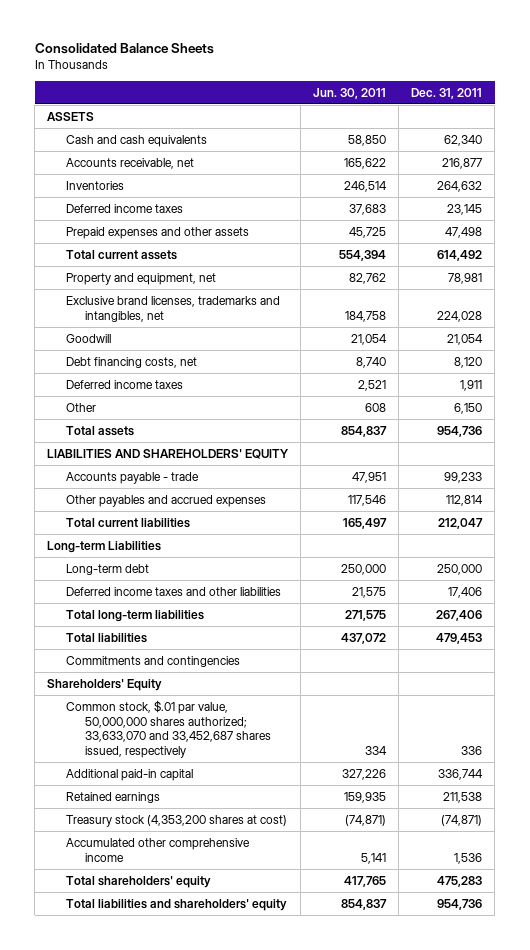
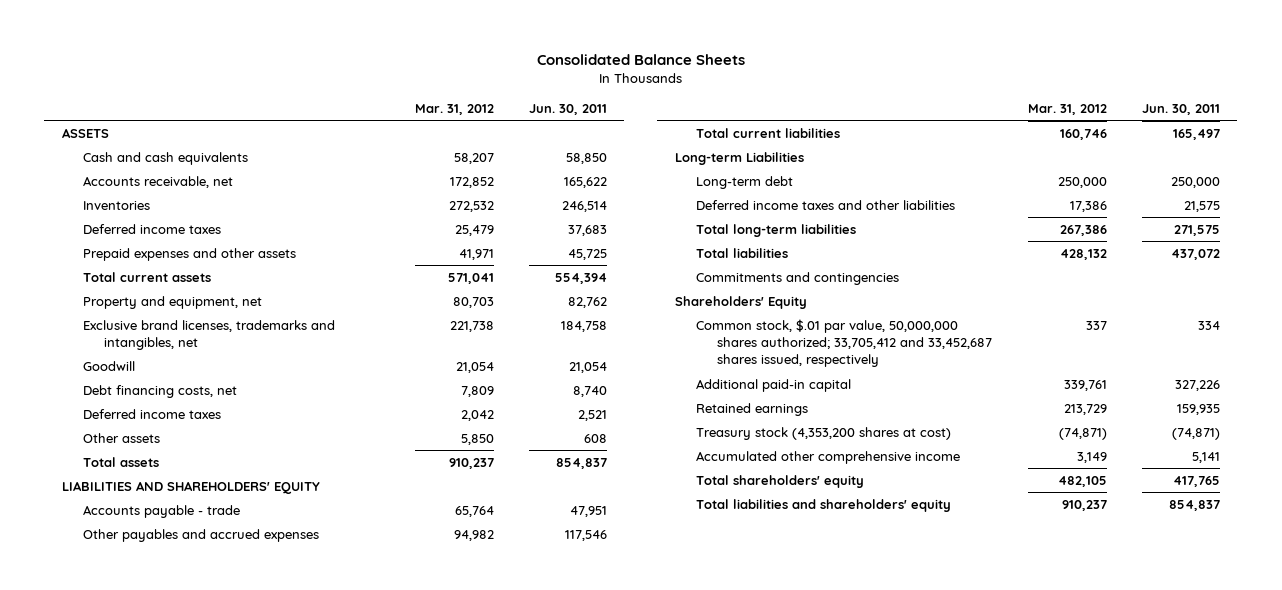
[411,87,483,99] Dec. 31, 2011 -> none
none -> [414,103,494,115] Mar. 31, 2012
[66,402,97,412] Other -> [83,432,161,443] Other assets
[66,699,271,759] Common stock, $.01 par value, 50,000,000 shares authorized; 33,633,070 and 33,452,687 shares issued, respectively -> [696,318,993,368] Common stock, $.01 par value, 50,000,000 shares authorized; 33,705,412 and 33,452,687 shares issued, respectively

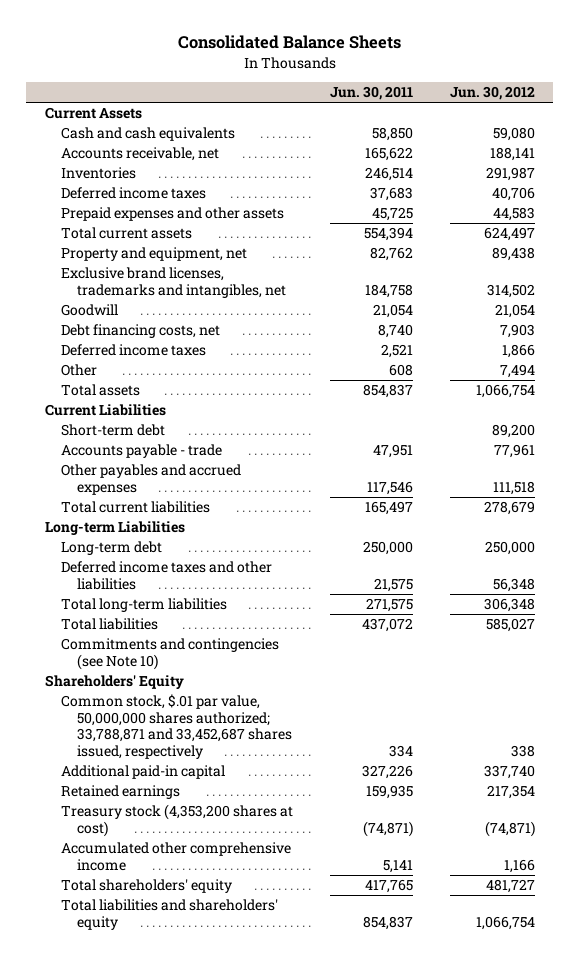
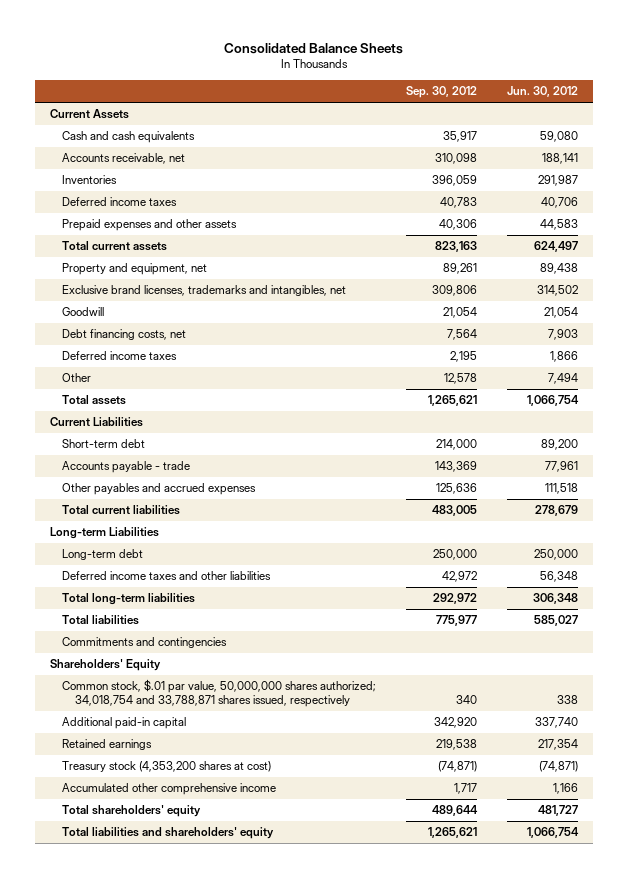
[329,86,413,101] Jun. 30, 2011 -> none
none -> [406,86,478,99] Sep. 30, 2012
[60,638,279,670] Commitments and contingencies (see Note 10) -> [62,637,228,649] Commitments and contingencies
[60,694,292,759] Common stock, $.01 par value, 50,000,000 shares authorized; 33,788,871 and 33,452,687 shares issued, respectively -> [62,679,377,708] Common stock, $.01 par value, 50,000,000 shares authorized; 34,018,754 and 33,788,871 shares issued, respectively

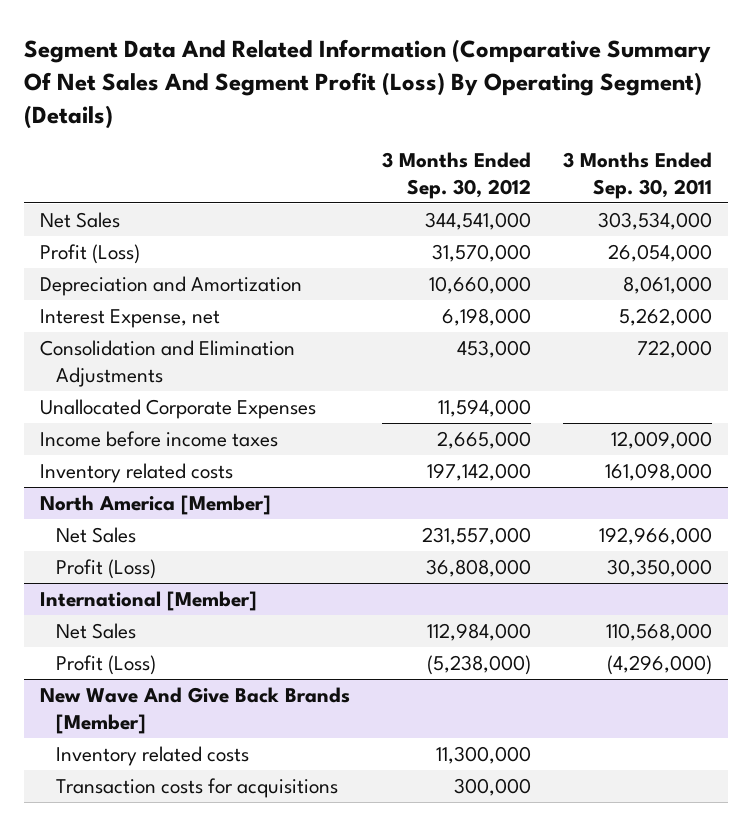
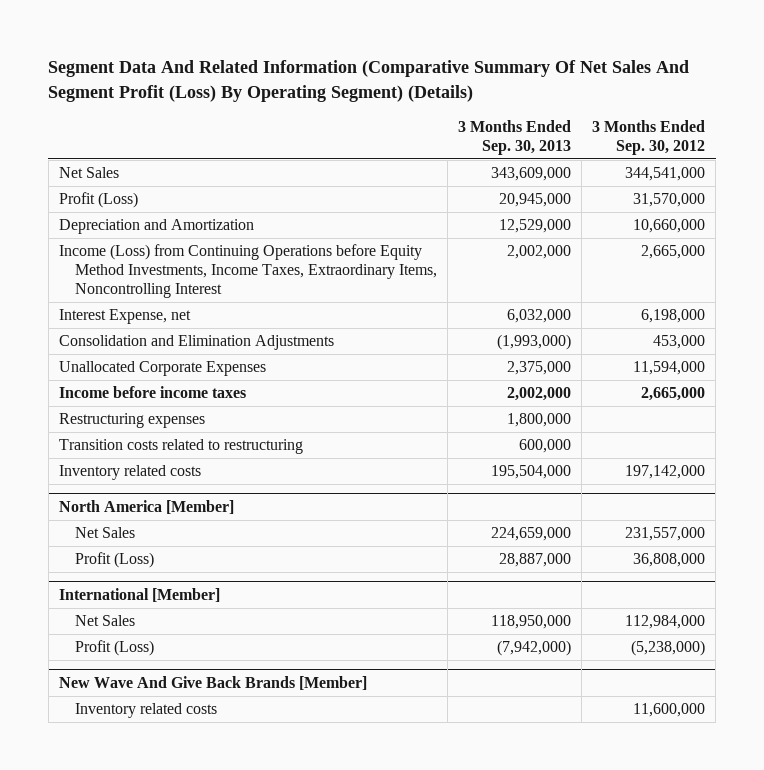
[563,151,713,199] 3 Months Ended Sep. 30, 2011 -> none
none -> [458,119,572,155] 3 Months Ended Sep. 30, 2013
none -> [59,244,437,299] Income (Loss) from Continuing Operations before Equity Method Investments, Income Taxes, Extraordinary Items, Noncontrolling Interest
none -> [59,413,206,429] Restructuring expenses
none -> [59,439,304,455] Transition costs related to restructuring
[56,778,339,799] Transaction costs for acquisitions -> none
[436,746,532,765] 11,300,000 -> [633,703,706,718] 11,600,000

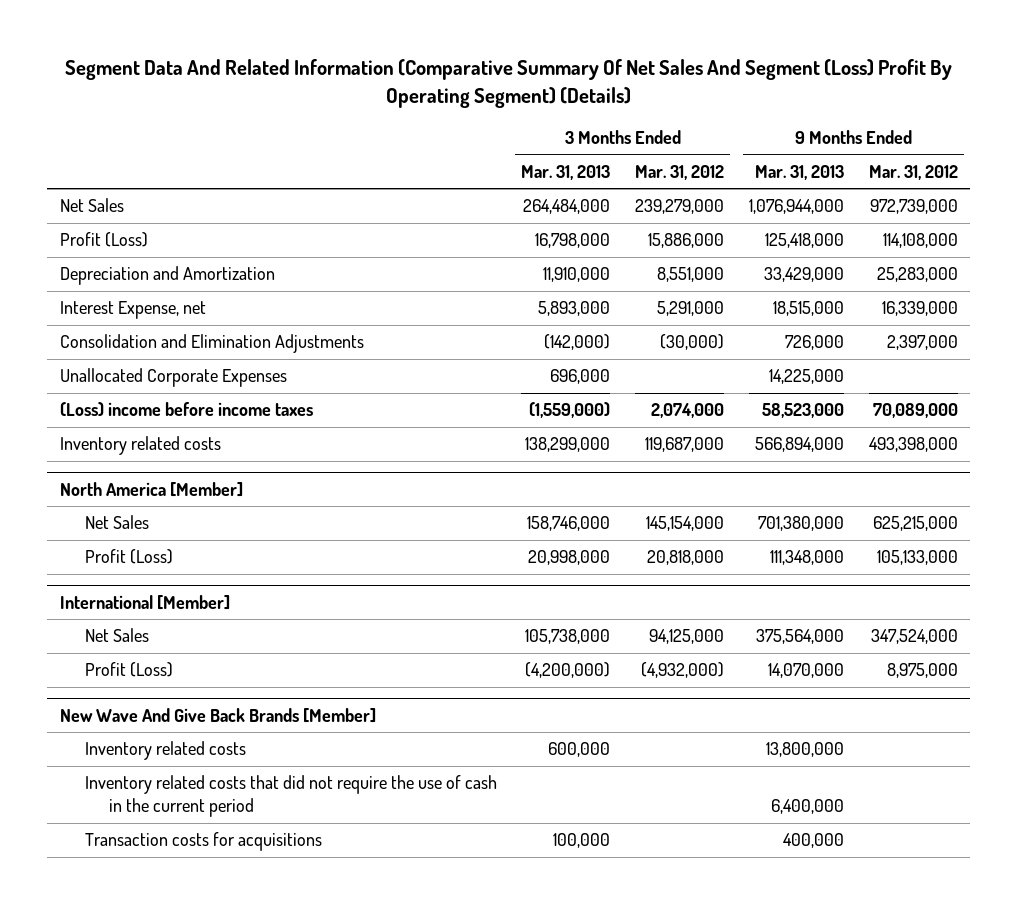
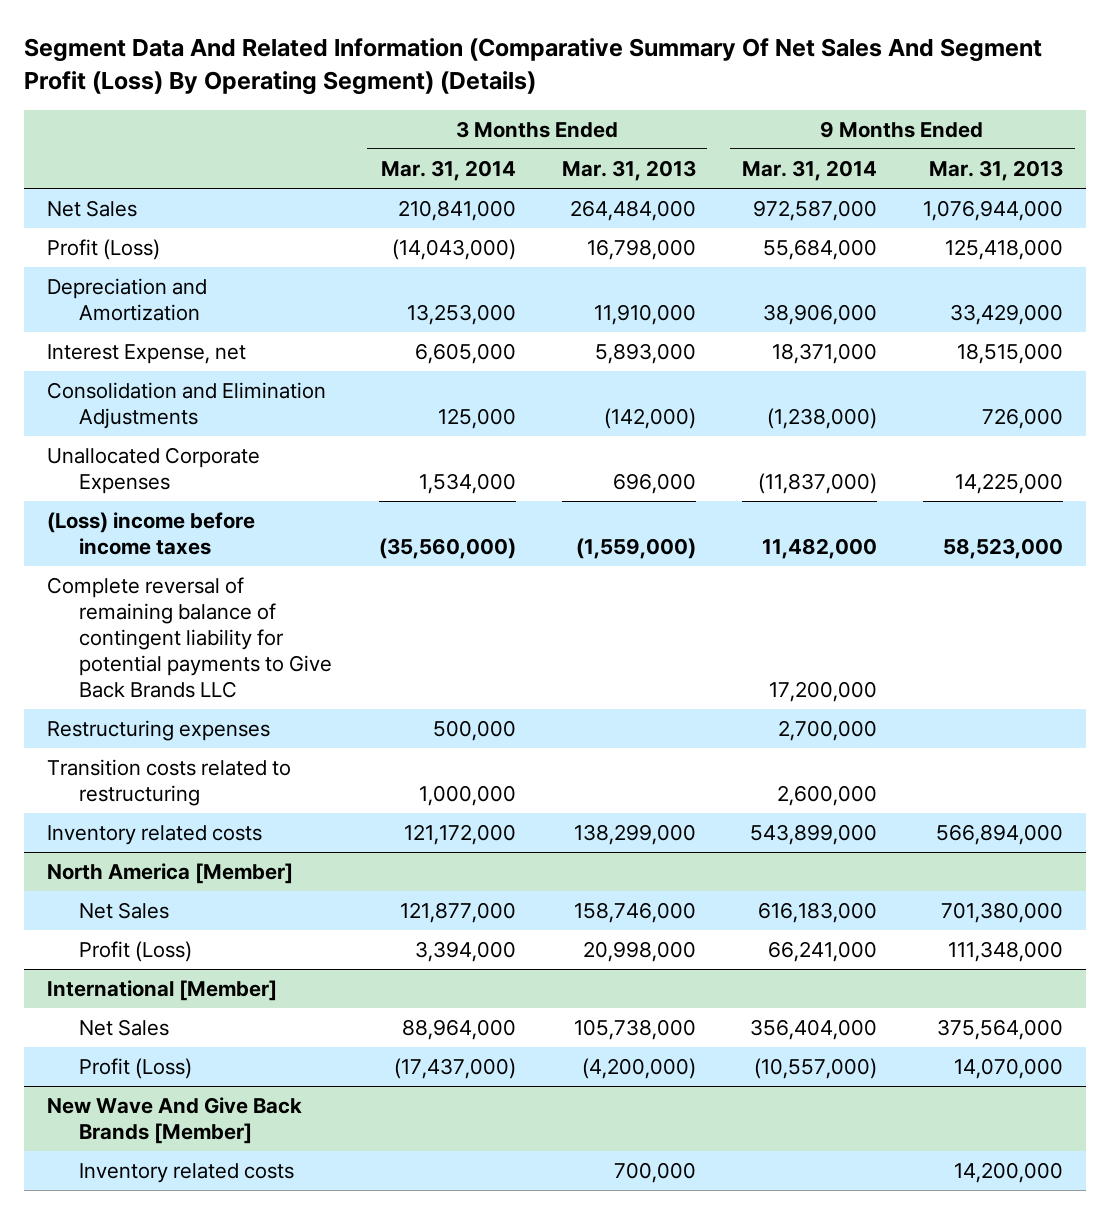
[64,59,952,109] Segment Data And Related Information (Comparative Summary Of Net Sales And Segment (Loss) Profit By Operating Segment) (Details) -> [23,38,1042,95] Segment Data And Related Information (Comparative Summary Of Net Sales And Segment Profit (Loss) By Operating Segment) (Details)
[635,165,725,181] Mar. 31, 2012 -> none
[868,165,958,181] Mar. 31, 2012 -> none
none -> [380,159,516,181] Mar. 31, 2014
none -> [741,159,877,181] Mar. 31, 2014
none -> [46,577,333,698] Complete reversal of remaining balance of contingent liability for potential payments to Give Back Brands LLC
none -> [46,720,270,742] Restructuring expenses
none -> [46,759,291,806] Transition costs related to restructuring
[84,775,497,818] Inventory related costs that did not require the use of cash in the current period -> none
[84,832,322,852] Transaction costs for acquisitions -> none
[548,742,611,758] 600,000 -> [613,1162,696,1184] 700,000
[766,742,845,758] 13,800,000 -> [954,1162,1064,1184] 14,200,000

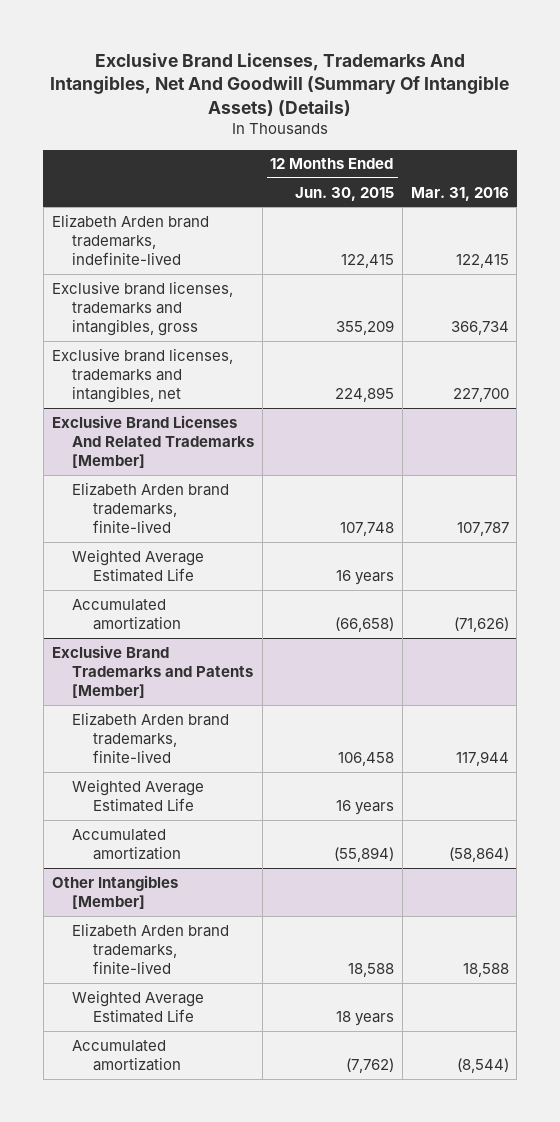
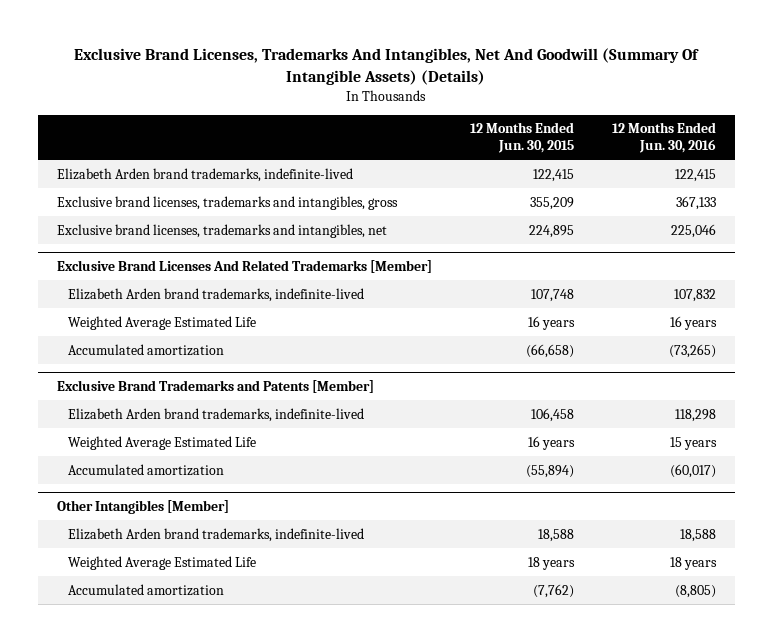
[410,186,509,201] Mar. 31, 2016 -> none
none -> [611,122,716,154] 12 Months Ended Jun. 30, 2016
[72,481,230,534] Elizabeth Arden brand trademarks, finite-lived -> [68,287,365,302] Elizabeth Arden brand trademarks, indefinite-lived
[72,711,230,764] Elizabeth Arden brand trademarks, finite-lived -> [68,407,365,422] Elizabeth Arden brand trademarks, indefinite-lived
[72,922,230,975] Elizabeth Arden brand trademarks, finite-lived -> [68,527,365,542] Elizabeth Arden brand trademarks, indefinite-lived

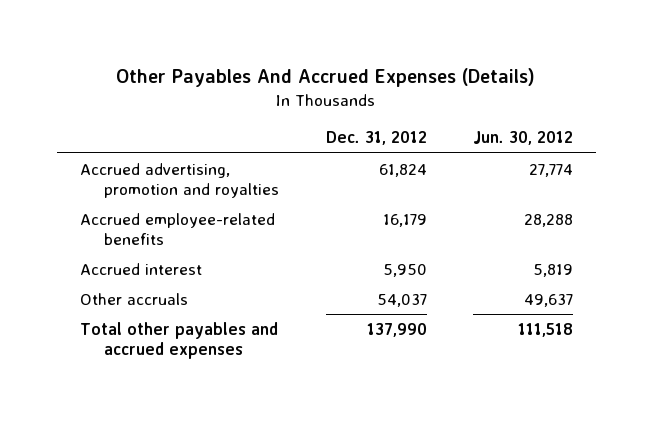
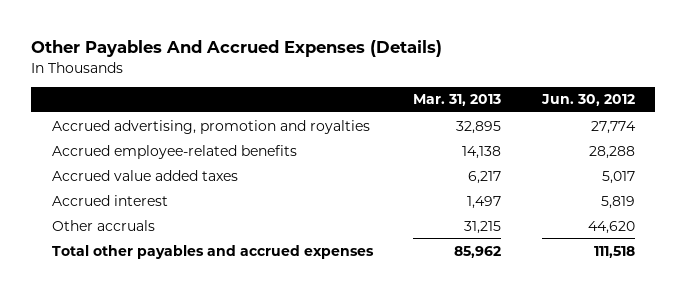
[325,131,427,146] Dec. 31, 2012 -> none
none -> [413,94,502,107] Mar. 31, 2013
none -> [51,169,238,181] Accrued value added taxes
[523,293,573,307] 49,637 -> [587,220,635,234] 44,620

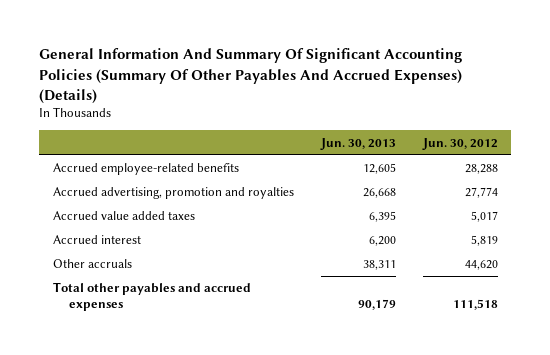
[31,40,443,58] Other Payables And Accrued Expenses (Details) -> [39,48,463,104] General Information And Summary Of Significant Accounting Policies (Summary Of Other Payables And Accrued Expenses) (Details)
[413,94,502,107] Mar. 31, 2013 -> none
none -> [319,137,396,150] Jun. 30, 2013
[51,119,370,134] Accrued advertising, promotion and royalties -> [52,187,294,200] Accrued advertising, promotion and royalties

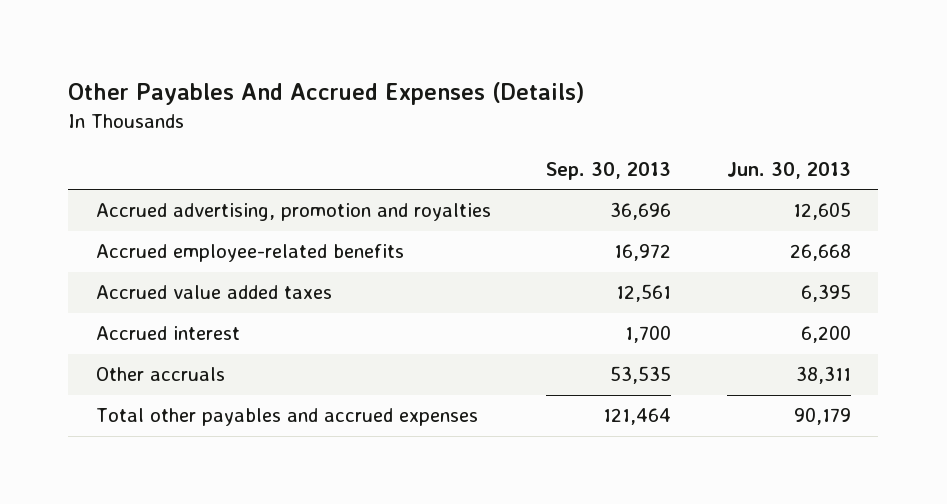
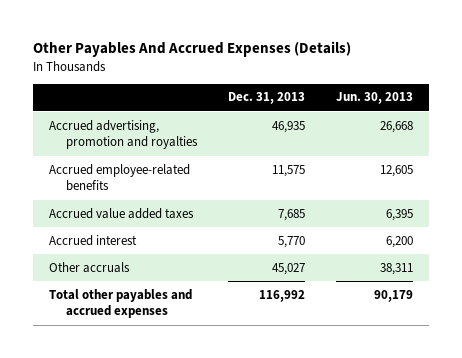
[546,161,672,180] Sep. 30, 2013 -> none
none -> [228,92,306,105] Dec. 31, 2013
[792,202,851,221] 12,605 -> [380,120,414,133] 26,668
[789,244,851,262] 26,668 -> [380,164,414,177] 12,605

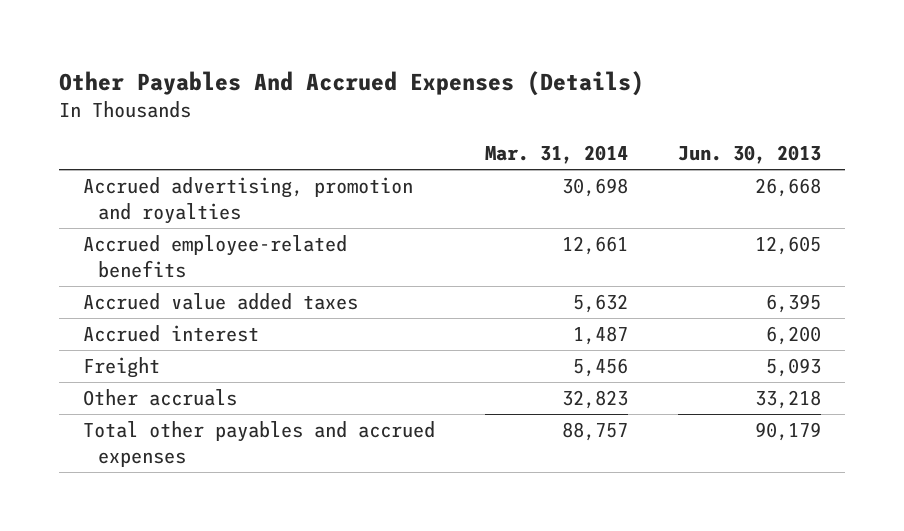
[228,92,306,105] Dec. 31, 2013 -> none
none -> [485,144,629,164] Mar. 31, 2014
none -> [83,357,161,379] Freight
[380,262,414,275] 38,311 -> [754,390,821,410] 33,218

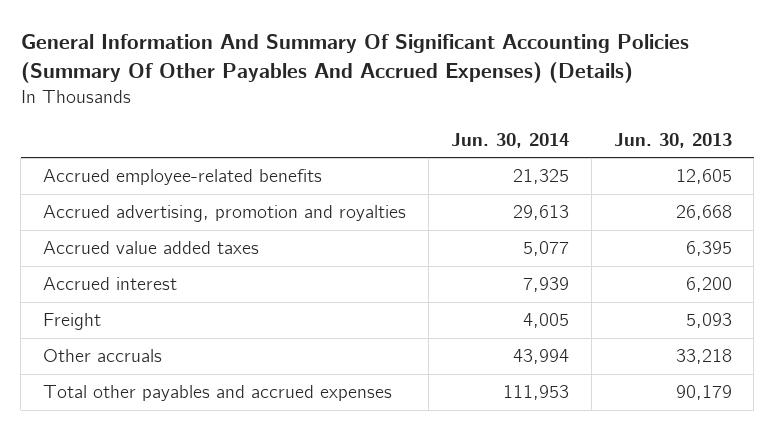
[58,70,644,96] Other Payables And Accrued Expenses (Details) -> [20,34,689,83] General Information And Summary Of Significant Accounting Policies (Summary Of Other Payables And Accrued Expenses) (Details)
[485,144,629,164] Mar. 31, 2014 -> none
none -> [450,132,569,148] Jun. 30, 2014
[83,177,414,225] Accrued advertising, promotion and royalties -> [43,205,407,223] Accrued advertising, promotion and royalties

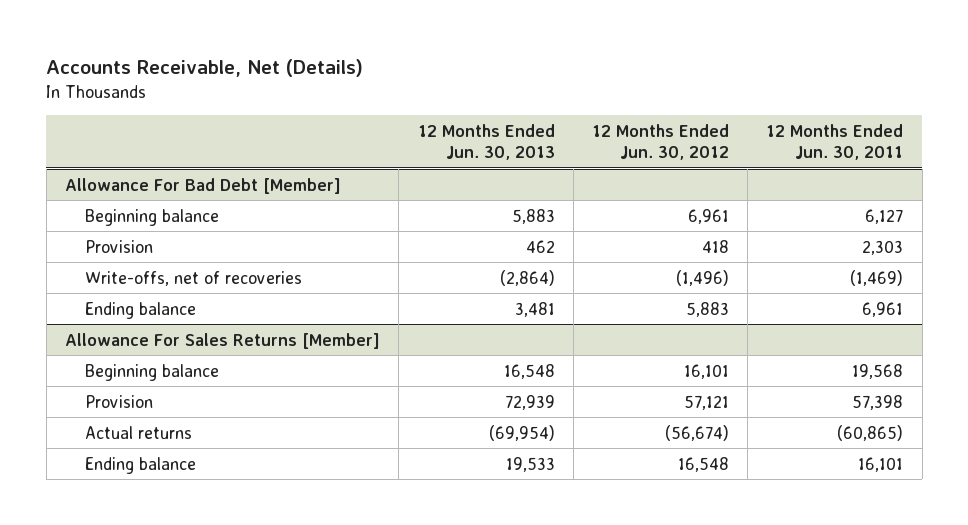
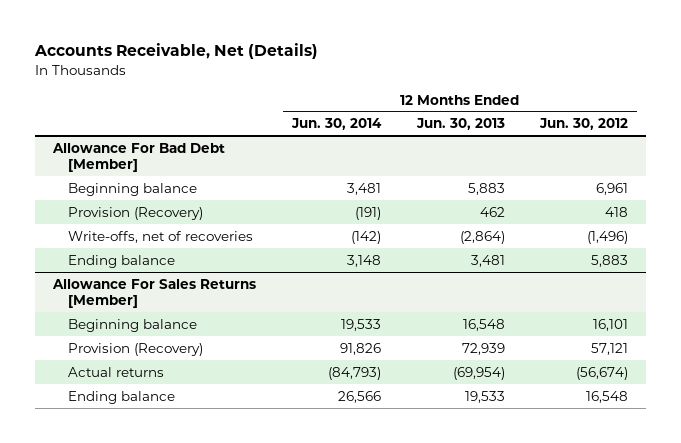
[766,124,904,161] 12 Months Ended Jun. 30, 2011 -> none
none -> [290,118,382,131] Jun. 30, 2014
[84,239,153,253] Provision -> [67,206,203,220] Provision (Recovery)
[84,394,153,408] Provision -> [67,342,203,356] Provision (Recovery)

